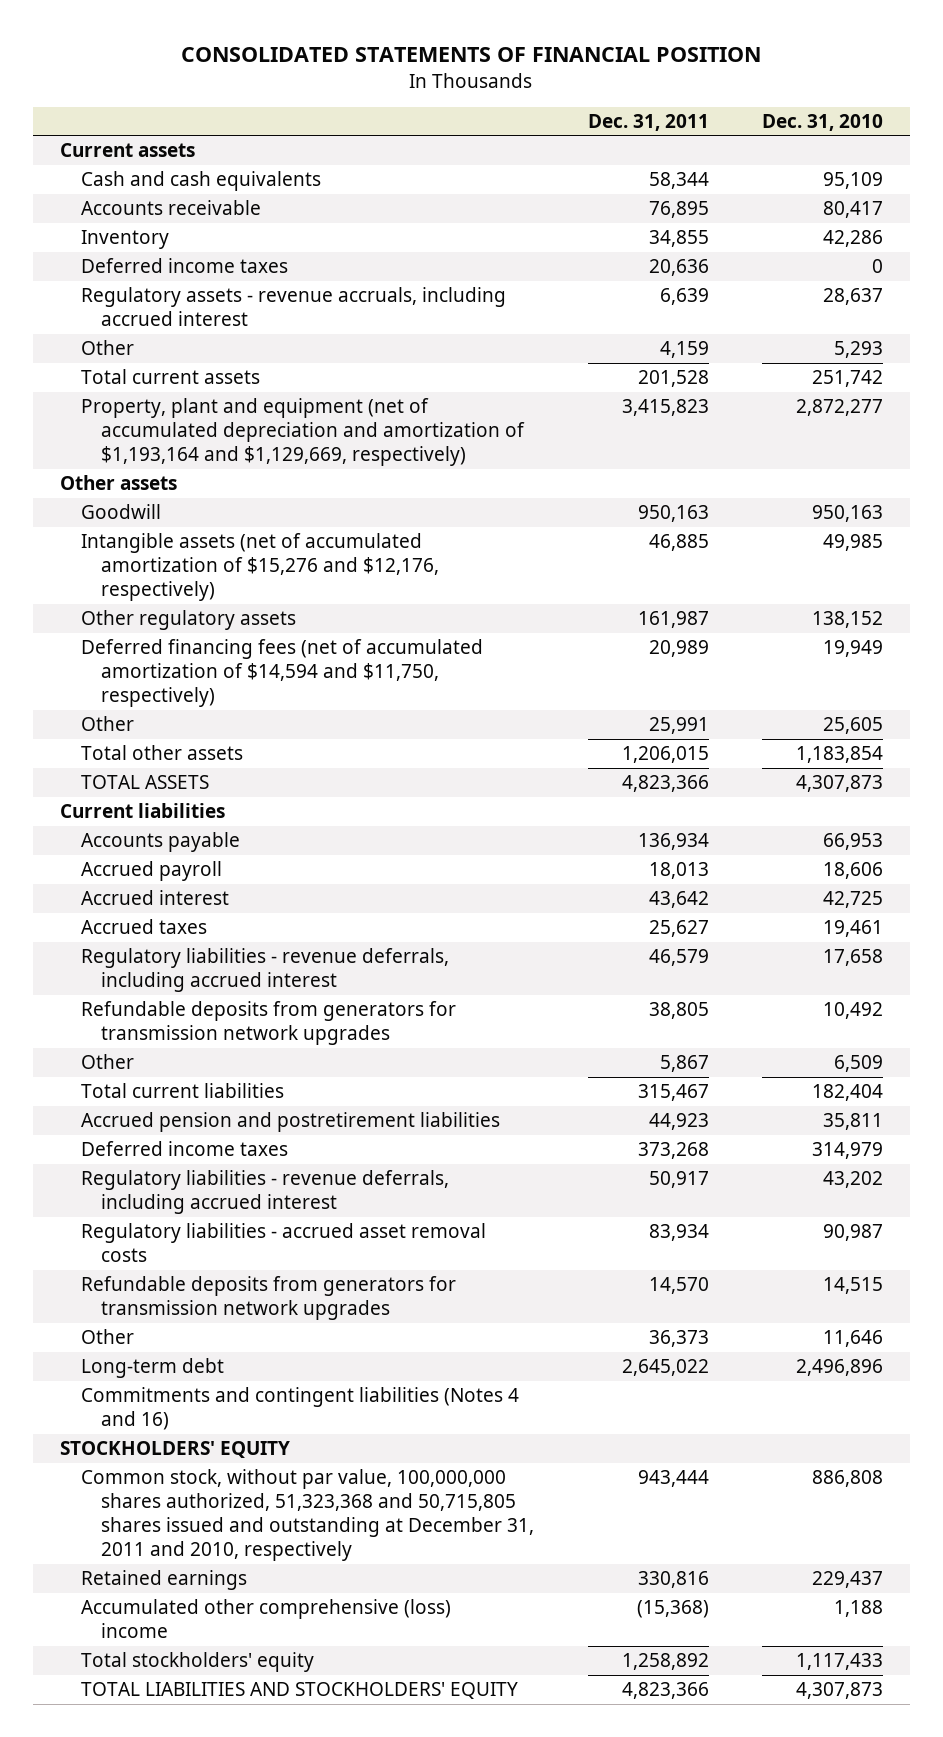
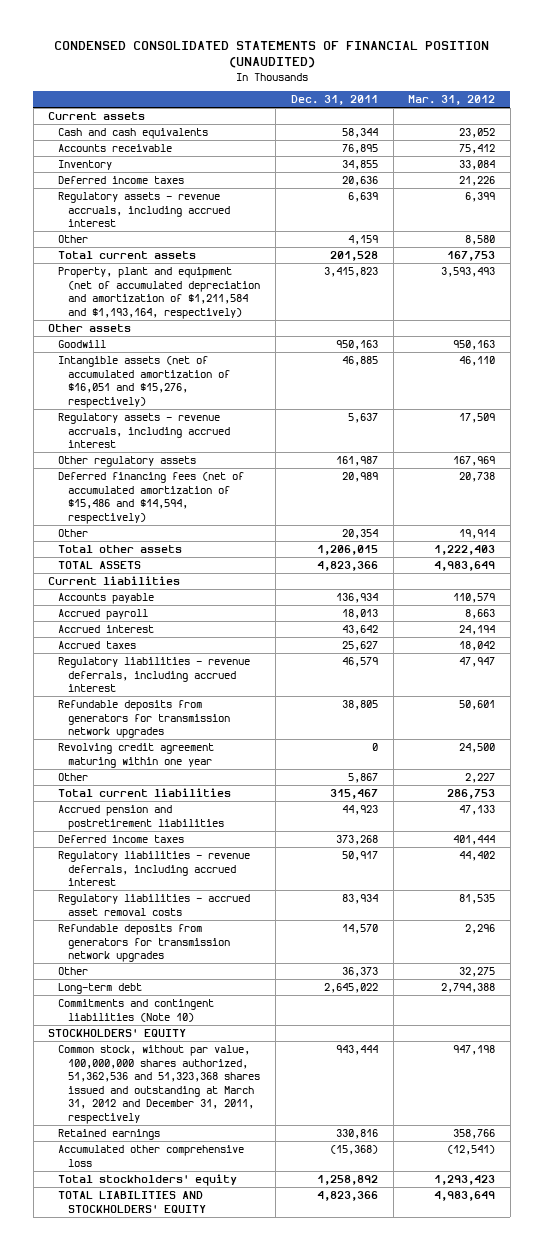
[181,47,762,63] CONSOLIDATED STATEMENTS OF FINANCIAL POSITION -> [53,40,489,69] CONDENSED CONSOLIDATED STATEMENTS OF FINANCIAL POSITION (UNAUDITED)
[762,113,884,131] Dec. 31, 2010 -> none
none -> [408,95,496,106] Mar. 31, 2012
[80,398,526,467] Property, plant and equipment (net of accumulated depreciation and amortization of $1,193,164 and $1,129,669, respectively) -> [58,267,261,319] Property, plant and equipment (net of accumulated depreciation and amortization of $1,211,584 and $1,193,164, respectively)
[80,533,440,602] Intangible assets (net of accumulated amortization of $15,276 and $12,176, respectively) -> [58,356,231,408] Intangible assets (net of accumulated amortization of $16,051 and $15,276, respectively)
none -> [58,413,231,449] Regulatory assets - revenue accruals, including accrued interest
[80,639,483,708] Deferred financing fees (net of accumulated amortization of $14,594 and $11,750, respectively) -> [58,472,245,524] Deferred financing fees (net of accumulated amortization of $15,486 and $14,594, respectively)
[648,717,709,735] 25,991 -> [341,529,378,540] 20,354
none -> [58,743,215,768] Revolving credit agreement maturing within one year
[80,1387,519,1431] Commitments and contingent liabilities (Notes 4 and 16) -> [58,999,215,1022] Commitments and contingent liabilities (Note 10)
[80,1469,535,1562] Common stock, without par value, 100,000,000 shares authorized, 51,323,368 and 50,715,805 shares issued and outstanding at December 31, 2011 and 2010, respectively -> [58,1045,261,1124] Common stock, without par value, 100,000,000 shares authorized, 51,362,536 and 51,323,368 shares issued and outstanding at March 31, 2012 and December 31, 2011, respectively
[80,1599,451,1639] Accumulated other comprehensive (loss) income -> [58,1145,245,1167] Accumulated other comprehensive loss

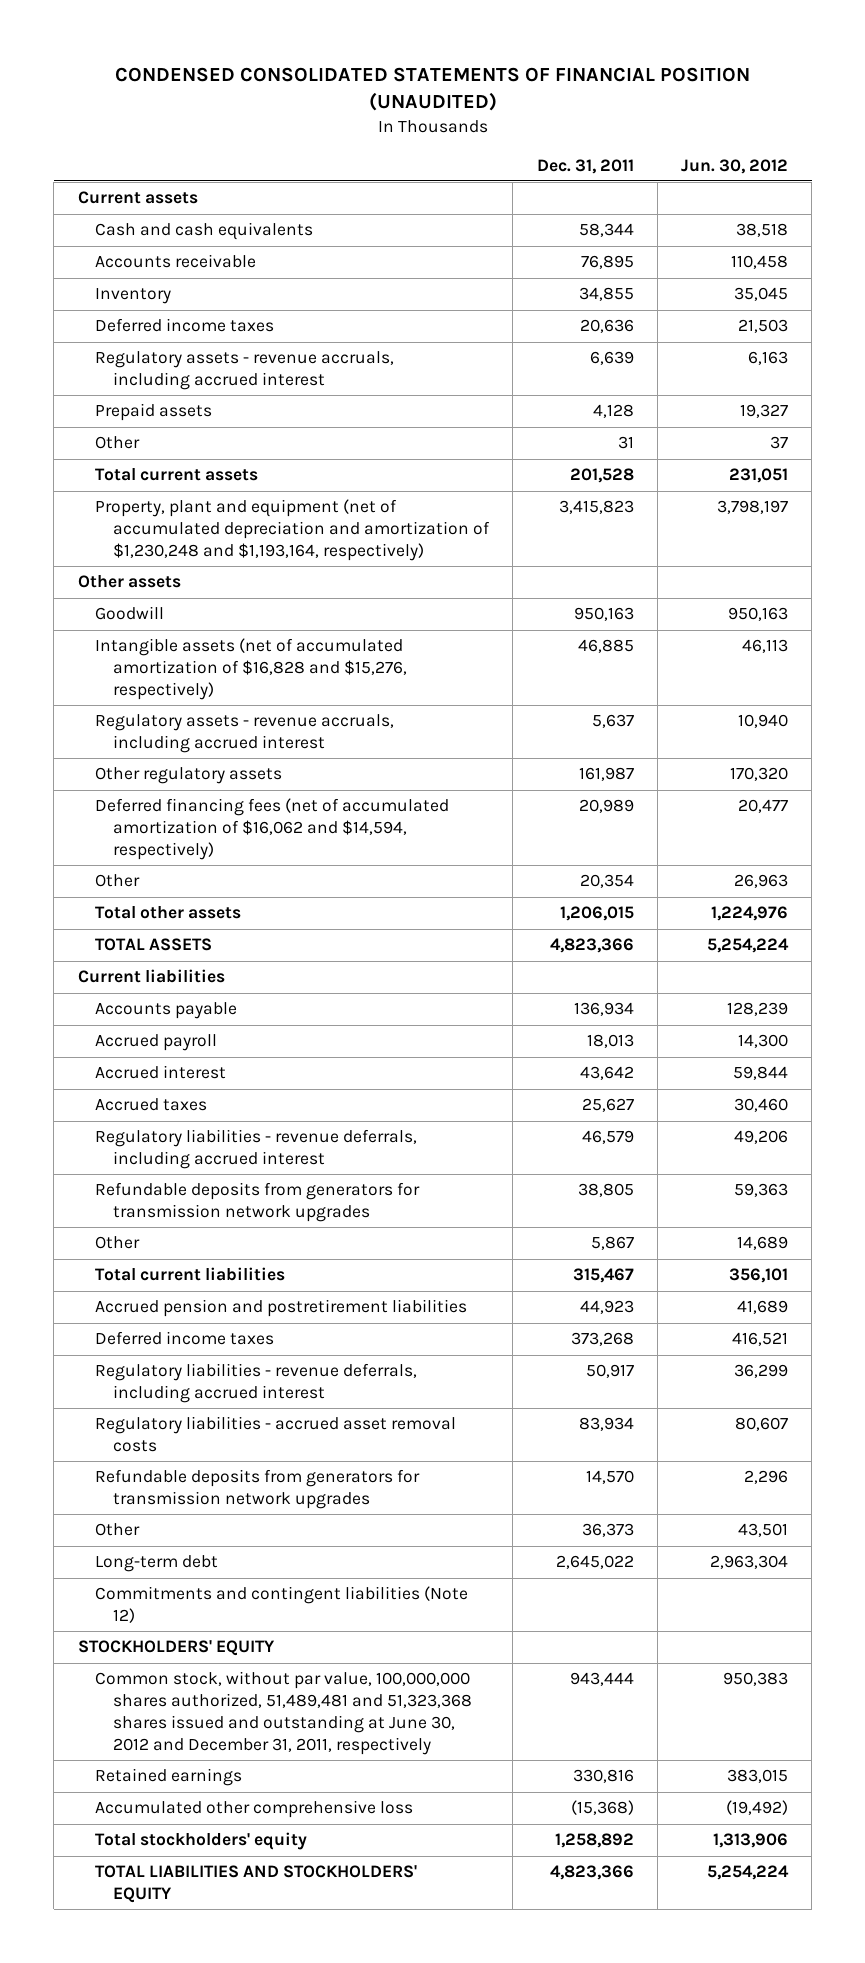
[408,95,496,106] Mar. 31, 2012 -> none
none -> [680,158,788,174] Jun. 30, 2012
none -> [95,403,213,422] Prepaid assets
[347,235,378,246] 4,159 -> [617,436,634,450] 31
[58,267,261,319] Property, plant and equipment (net of accumulated depreciation and amortization of $1,211,584 and $1,193,164, respectively) -> [95,499,491,561] Property, plant and equipment (net of accumulated depreciation and amortization of $1,230,248 and $1,193,164, respectively)
[58,356,231,408] Intangible assets (net of accumulated amortization of $16,051 and $15,276, respectively) -> [95,638,408,700] Intangible assets (net of accumulated amortization of $16,828 and $15,276, respectively)
[58,472,245,524] Deferred financing fees (net of accumulated amortization of $15,486 and $14,594, respectively) -> [95,798,450,860] Deferred financing fees (net of accumulated amortization of $16,062 and $14,594, respectively)
[58,743,215,768] Revolving credit agreement maturing within one year -> none
[58,999,215,1022] Commitments and contingent liabilities (Note 10) -> [95,1586,469,1624] Commitments and contingent liabilities (Note 12)
[58,1045,261,1124] Common stock, without par value, 100,000,000 shares authorized, 51,362,536 and 51,323,368 shares issued and outstanding at March 31, 2012 and December 31, 2011, respectively -> [95,1671,473,1755] Common stock, without par value, 100,000,000 shares authorized, 51,489,481 and 51,323,368 shares issued and outstanding at June 30, 2012 and December 31, 2011, respectively

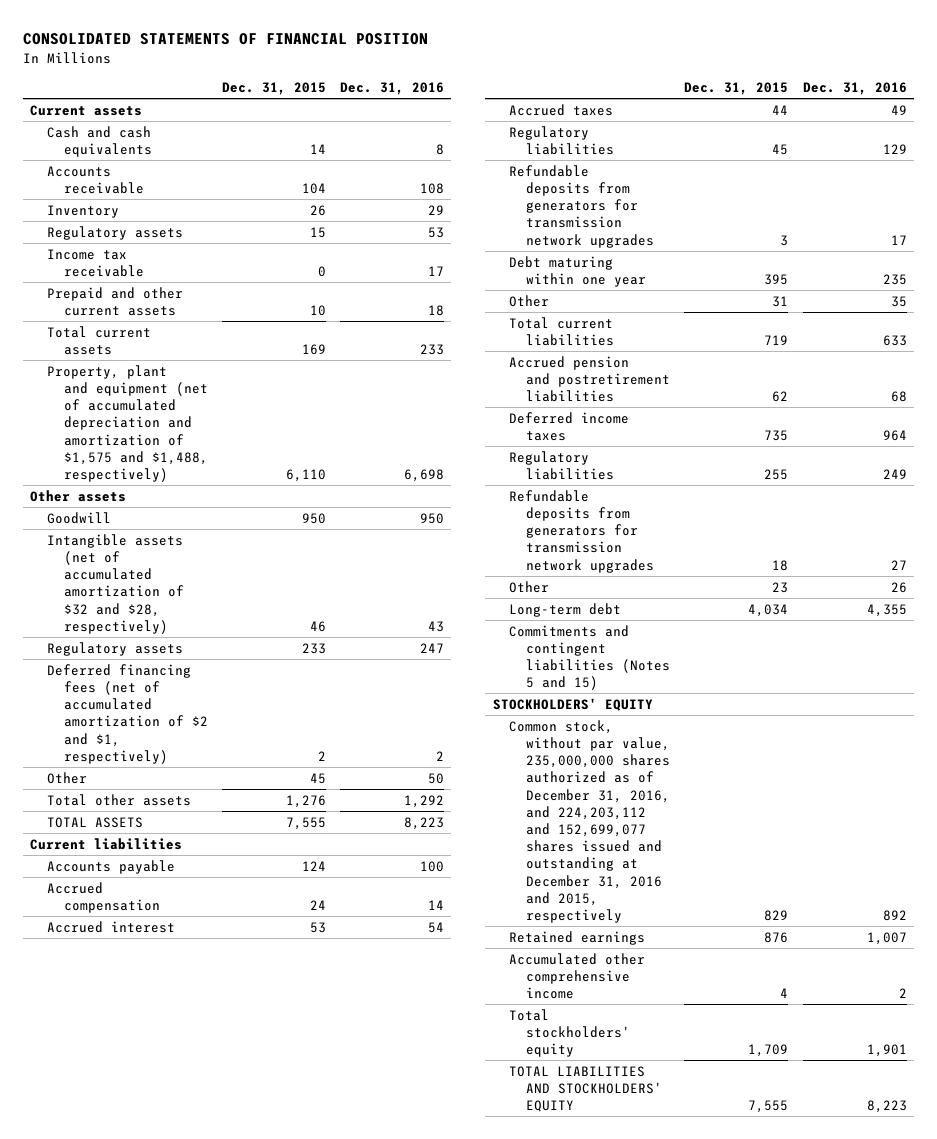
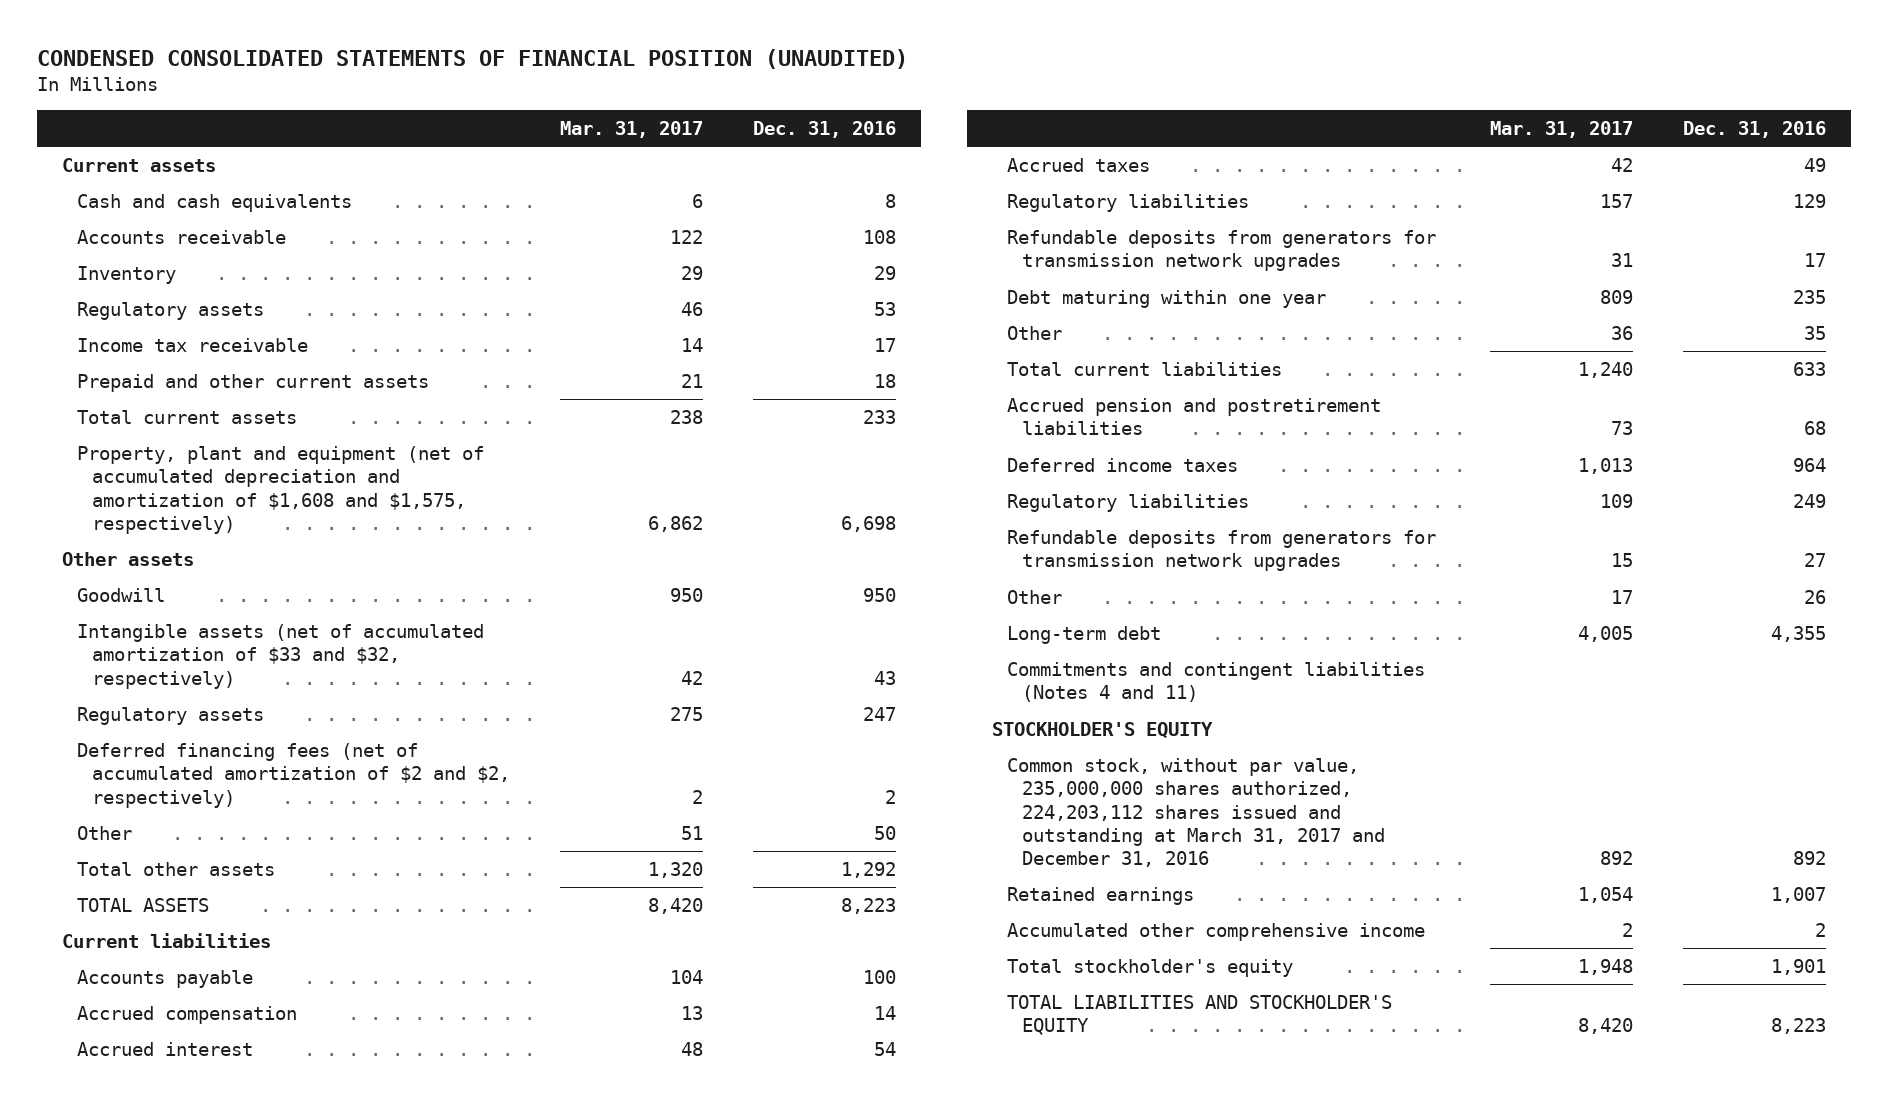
[23,33,429,46] CONSOLIDATED STATEMENTS OF FINANCIAL POSITION -> [36,48,908,69] CONDENSED CONSOLIDATED STATEMENTS OF FINANCIAL POSITION (UNAUDITED)
[221,81,326,95] Dec. 31, 2015 -> none
none -> [559,120,703,138] Mar. 31, 2017
[46,364,208,482] Property, plant and equipment (net of accumulated depreciation and amortization of $1,575 and $1,488, respectively) -> [76,445,484,534] Property, plant and equipment (net of accumulated depreciation and amortization of $1,608 and $1,575, respectively)
[46,533,184,634] Intangible assets (net of accumulated amortization of $32 and $28, respectively) -> [76,623,484,689] Intangible assets (net of accumulated amortization of $33 and $32, respectively)
[46,663,208,764] Deferred financing fees (net of accumulated amortization of $2 and $1, respectively) -> [76,742,510,808] Deferred financing fees (net of accumulated amortization of $2 and $2, respectively)
[509,624,671,691] Commitments and contingent liabilities (Notes 5 and 15) -> [1007,661,1426,703] Commitments and contingent liabilities (Notes 4 and 11)
[492,697,653,711] STOCKHOLDERS' EQUITY -> [992,721,1214,738] STOCKHOLDER'S EQUITY
[509,719,671,923] Common stock, without par value, 235,000,000 shares authorized as of December 31, 2016, and 224,203,112 and 152,699,077 shares issued and outstanding at December 31, 2016 and 2015, respectively -> [1007,757,1386,868] Common stock, without par value, 235,000,000 shares authorized, 224,203,112 shares issued and outstanding at March 31, 2017 and December 31, 2016
[509,1008,631,1058] Total stockholders' equity -> [1007,958,1294,977] Total stockholder's equity
[509,1065,663,1113] TOTAL LIABILITIES AND STOCKHOLDERS' EQUITY -> [1007,994,1393,1036] TOTAL LIABILITIES AND STOCKHOLDER'S EQUITY

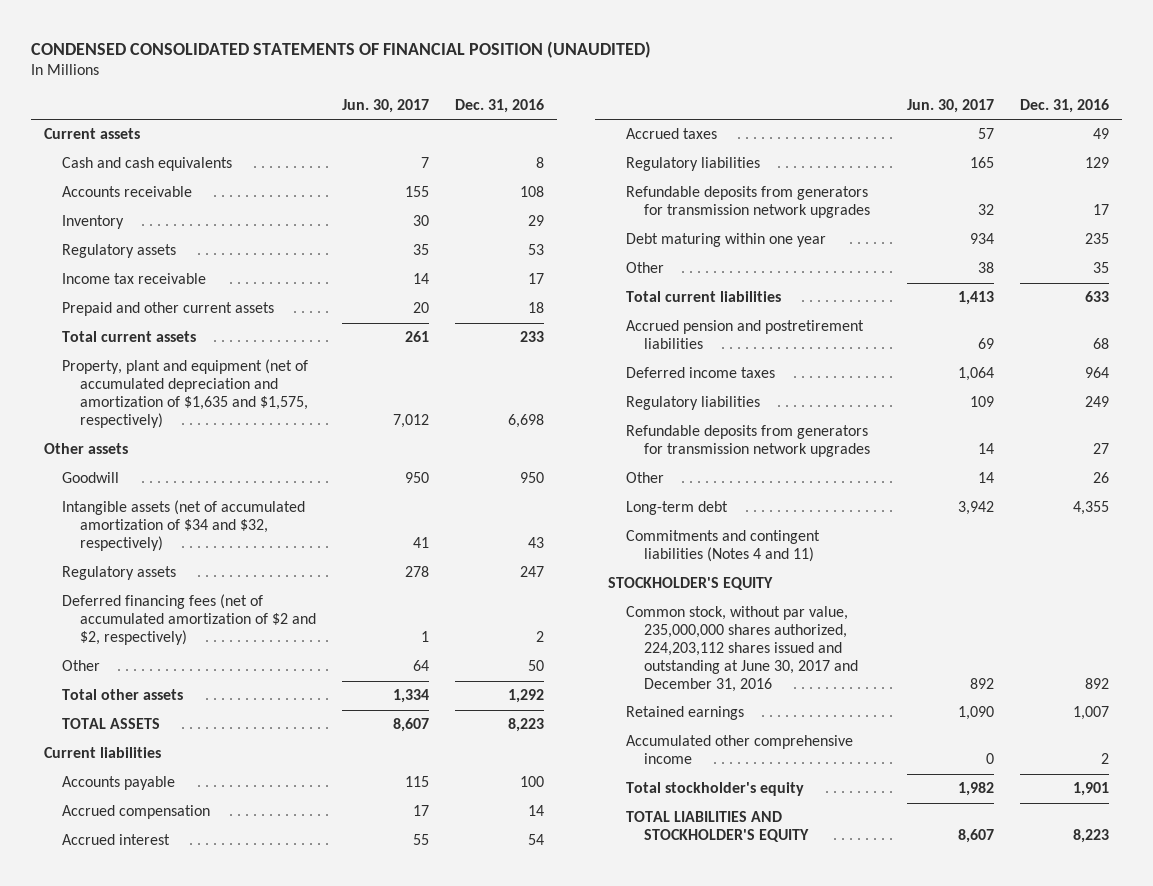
[559,120,703,138] Mar. 31, 2017 -> none
none -> [342,98,430,113] Jun. 30, 2017
[76,445,484,534] Property, plant and equipment (net of accumulated depreciation and amortization of $1,608 and $1,575, respectively) -> [62,359,309,429] Property, plant and equipment (net of accumulated depreciation and amortization of $1,635 and $1,575, respectively)
[76,623,484,689] Intangible assets (net of accumulated amortization of $33 and $32, respectively) -> [62,500,306,552] Intangible assets (net of accumulated amortization of $34 and $32, respectively)
[1007,757,1386,868] Common stock, without par value, 235,000,000 shares authorized, 224,203,112 shares issued and outstanding at March 31, 2017 and December 31, 2016 -> [626,606,859,692] Common stock, without par value, 235,000,000 shares authorized, 224,203,112 shares issued and outstanding at June 30, 2017 and December 31, 2016

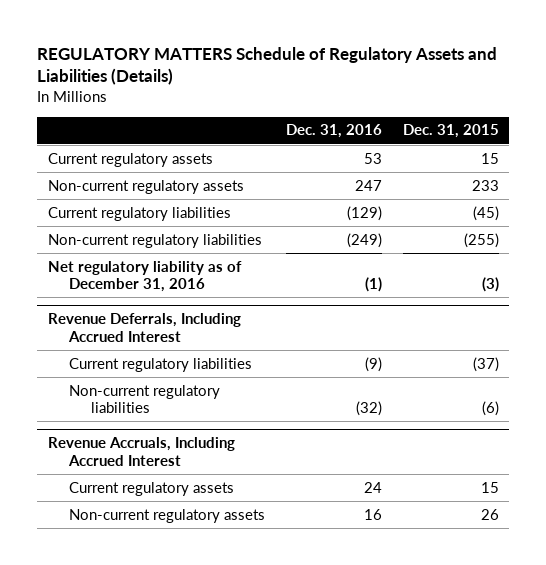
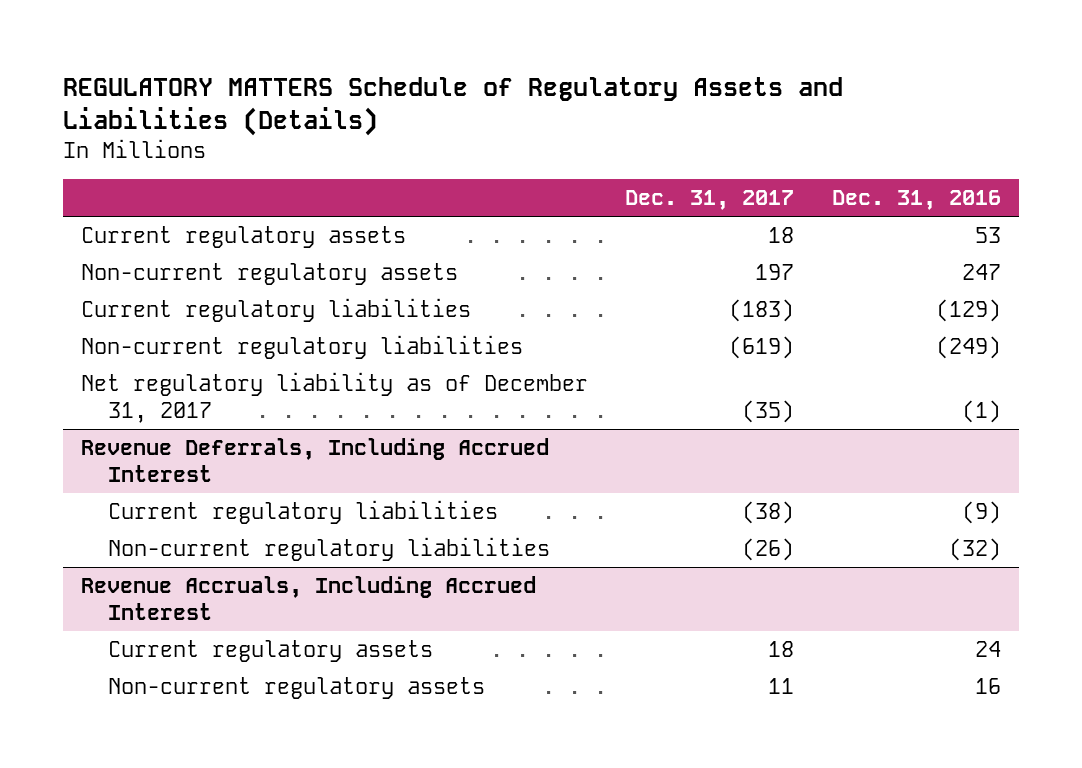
[402,124,499,139] Dec. 31, 2015 -> none
none -> [625,189,795,210] Dec. 31, 2017
[47,260,242,293] Net regulatory liability as of December 31, 2016 -> [81,372,589,423] Net regulatory liability as of December 31, 2017

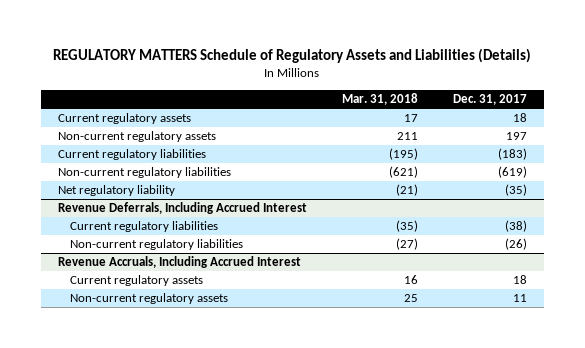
[831,189,1001,210] Dec. 31, 2016 -> none
none -> [341,93,418,106] Mar. 31, 2018
[81,372,589,423] Net regulatory liability as of December 31, 2017 -> [58,185,176,197] Net regulatory liability

